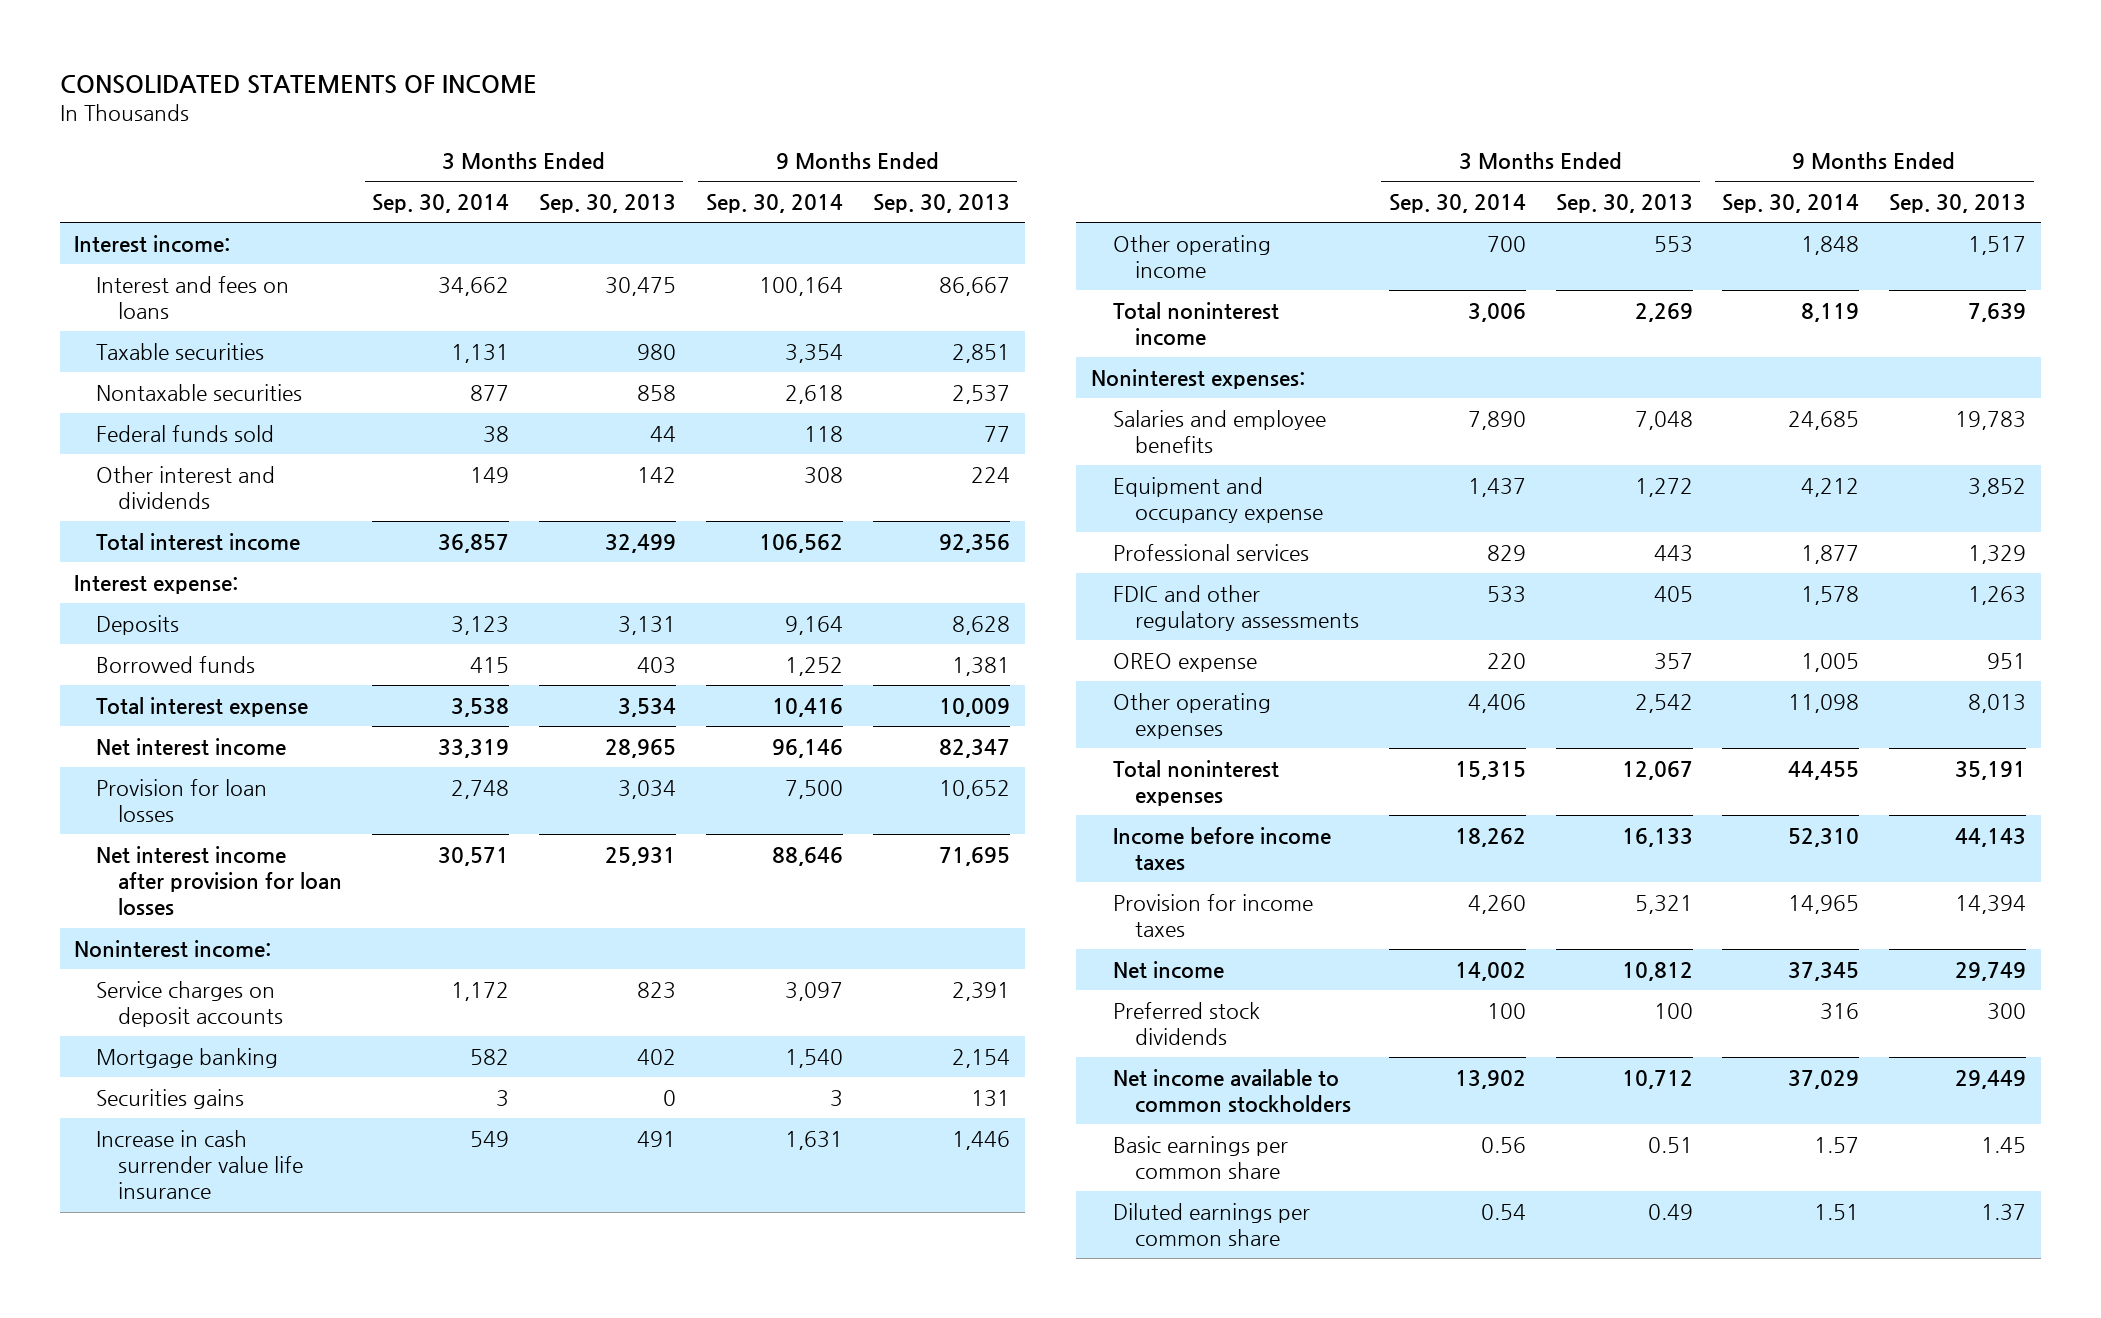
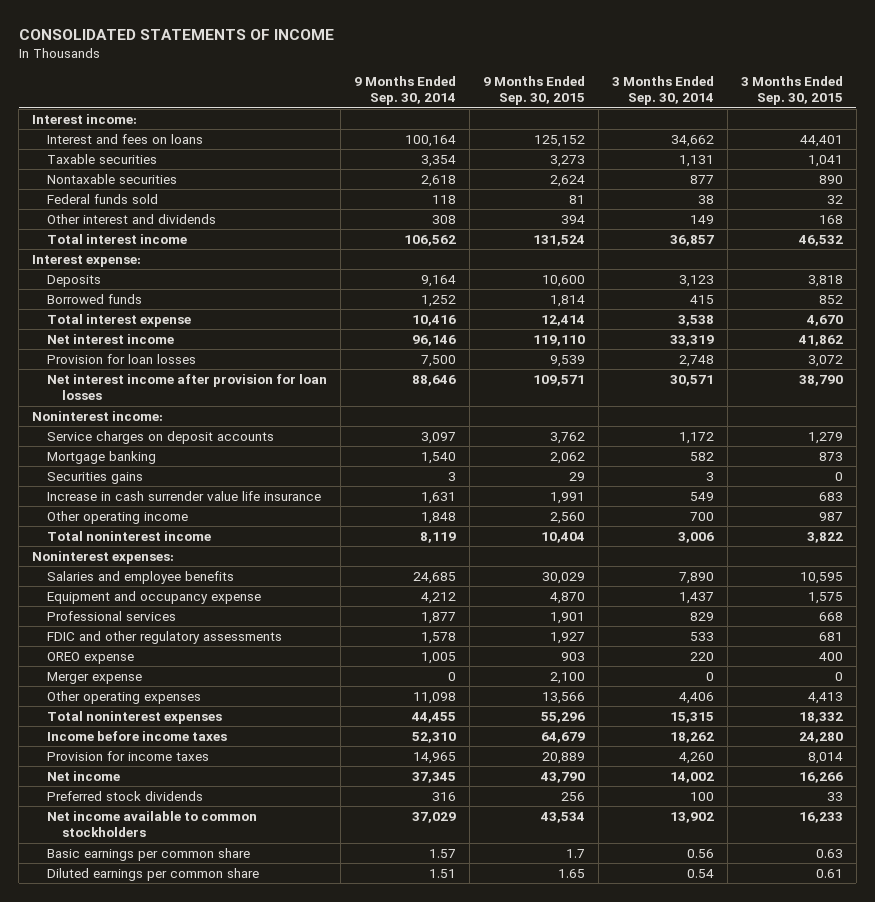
[538,193,676,213] Sep. 30, 2013 -> none
[872,193,1010,213] Sep. 30, 2013 -> none
none -> [482,75,585,106] 9 Months Ended Sep. 30, 2015
none -> [740,75,843,106] 3 Months Ended Sep. 30, 2015
none -> [46,671,142,684] Merger expense

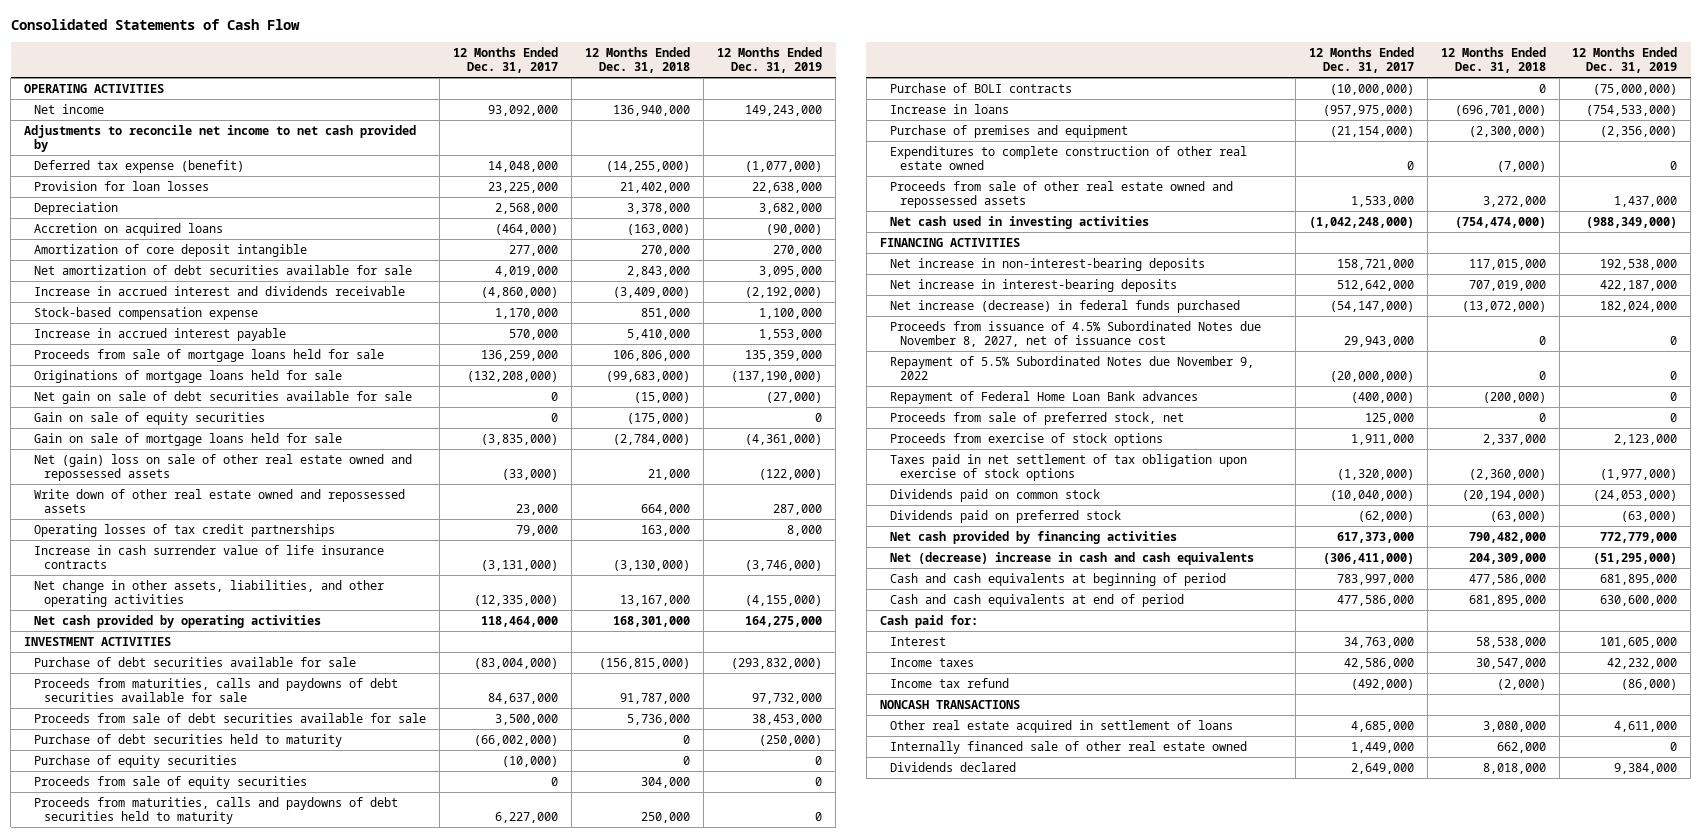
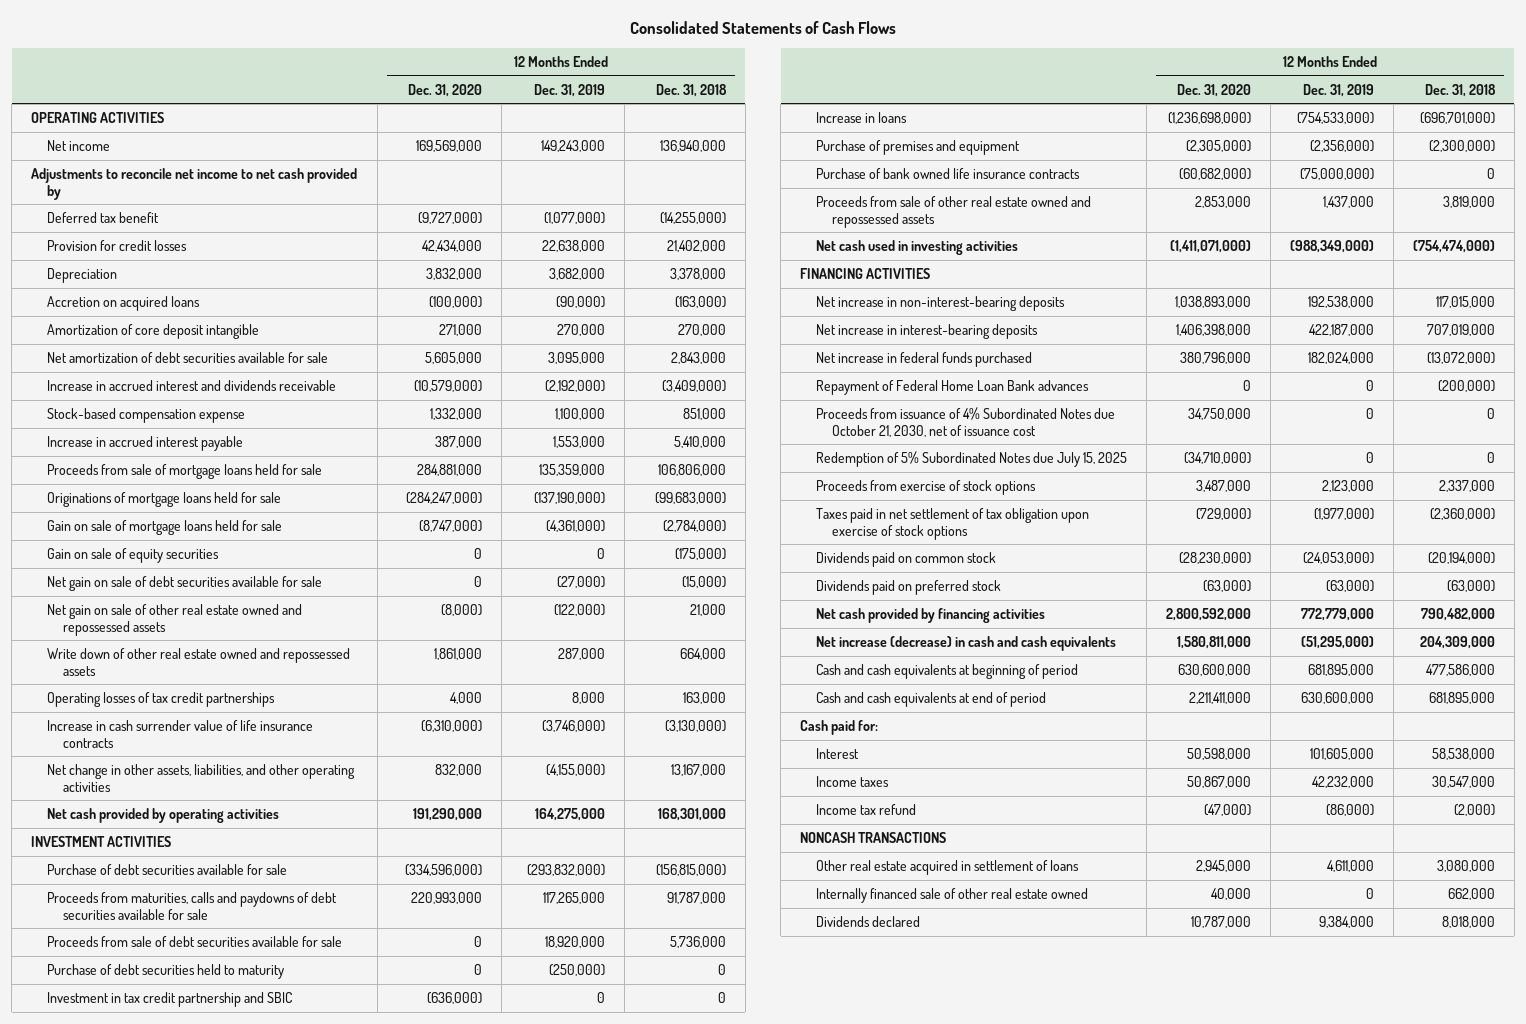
[10,18,300,30] Consolidated Statements of Cash Flow -> [629,20,896,34] Consolidated Statements of Cash Flows
[453,46,559,74] 12 Months Ended Dec. 31, 2017 -> none
none -> [407,83,482,97] Dec. 31, 2020
[34,159,245,173] Deferred tax expense (benefit) -> [47,212,160,224] Deferred tax benefit
[34,180,210,191] Provision for loan losses -> [47,240,188,252] Provision for credit losses
[34,411,266,425] Gain on sale of equity securities -> [47,548,220,564] Gain on sale of equity securities
[34,390,413,404] Net gain on sale of debt securities available for sale -> [47,576,323,592] Net gain on sale of debt securities available for sale
[34,453,413,482] Net (gain) loss on sale of other real estate owned and repossessed assets -> [47,604,303,636] Net gain on sale of other real estate owned and repossessed assets
[752,693,823,705] 97,732,000 -> [542,892,605,905] 117,265,000
[752,713,823,725] 38,453,000 -> [544,936,605,949] 18,920,000
[34,754,238,768] Purchase of equity securities -> none
[34,775,308,789] Proceeds from sale of equity securities -> none
[34,796,399,825] Proceeds from maturities, calls and paydowns of debt securities held to maturity -> none
[889,82,1072,93] Purchase of BOLI contracts -> none
none -> [47,992,293,1008] Investment in tax credit partnership and SBIC
[889,145,1247,171] Expenditures to complete construction of other real estate owned -> none
none -> [816,168,1081,180] Purchase of bank owned life insurance contracts
[1482,196,1546,208] 3,272,000 -> [1442,196,1495,209] 3,819,000
[889,320,1261,348] Proceeds from issuance of 4.5% Subordinated Notes due November 8, 2027, net of issuance cost -> none
[889,355,1254,381] Repayment of 5.5% Subordinated Notes due November 9, 2022 -> none
[889,299,1240,313] Net increase (decrease) in federal funds purchased -> [816,352,1033,368] Net increase in federal funds purchased
[889,411,1184,425] Proceeds from sale of preferred stock, net -> none
none -> [816,407,1116,437] Proceeds from issuance of 4% Subordinated Notes due October 21, 2030, net of issuance cost
none -> [816,451,1128,468] Redemption of 5% Subordinated Notes due July 15, 2025
[889,551,1254,565] Net (decrease) increase in cash and cash equivalents -> [816,636,1117,652] Net increase (decrease) in cash and cash equivalents

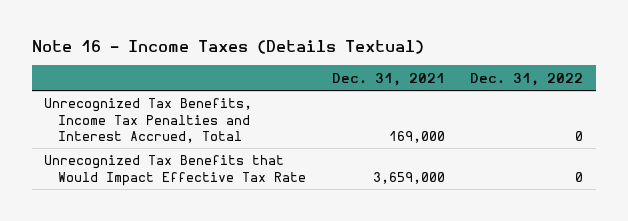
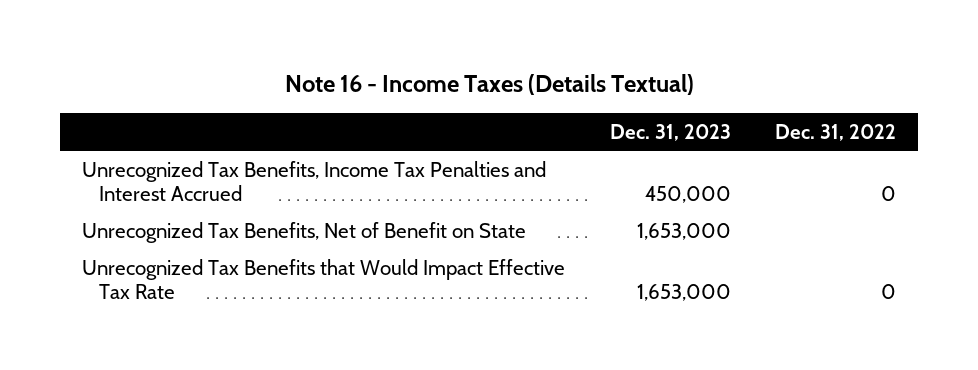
[331,72,445,86] Dec. 31, 2021 -> none
none -> [609,123,731,141] Dec. 31, 2023
[44,98,253,143] Unrecognized Tax Benefits, Income Tax Penalties and Interest Accrued, Total -> [82,160,547,202] Unrecognized Tax Benefits, Income Tax Penalties and Interest Accrued
none -> [82,221,527,243] Unrecognized Tax Benefits, Net of Benefit on State

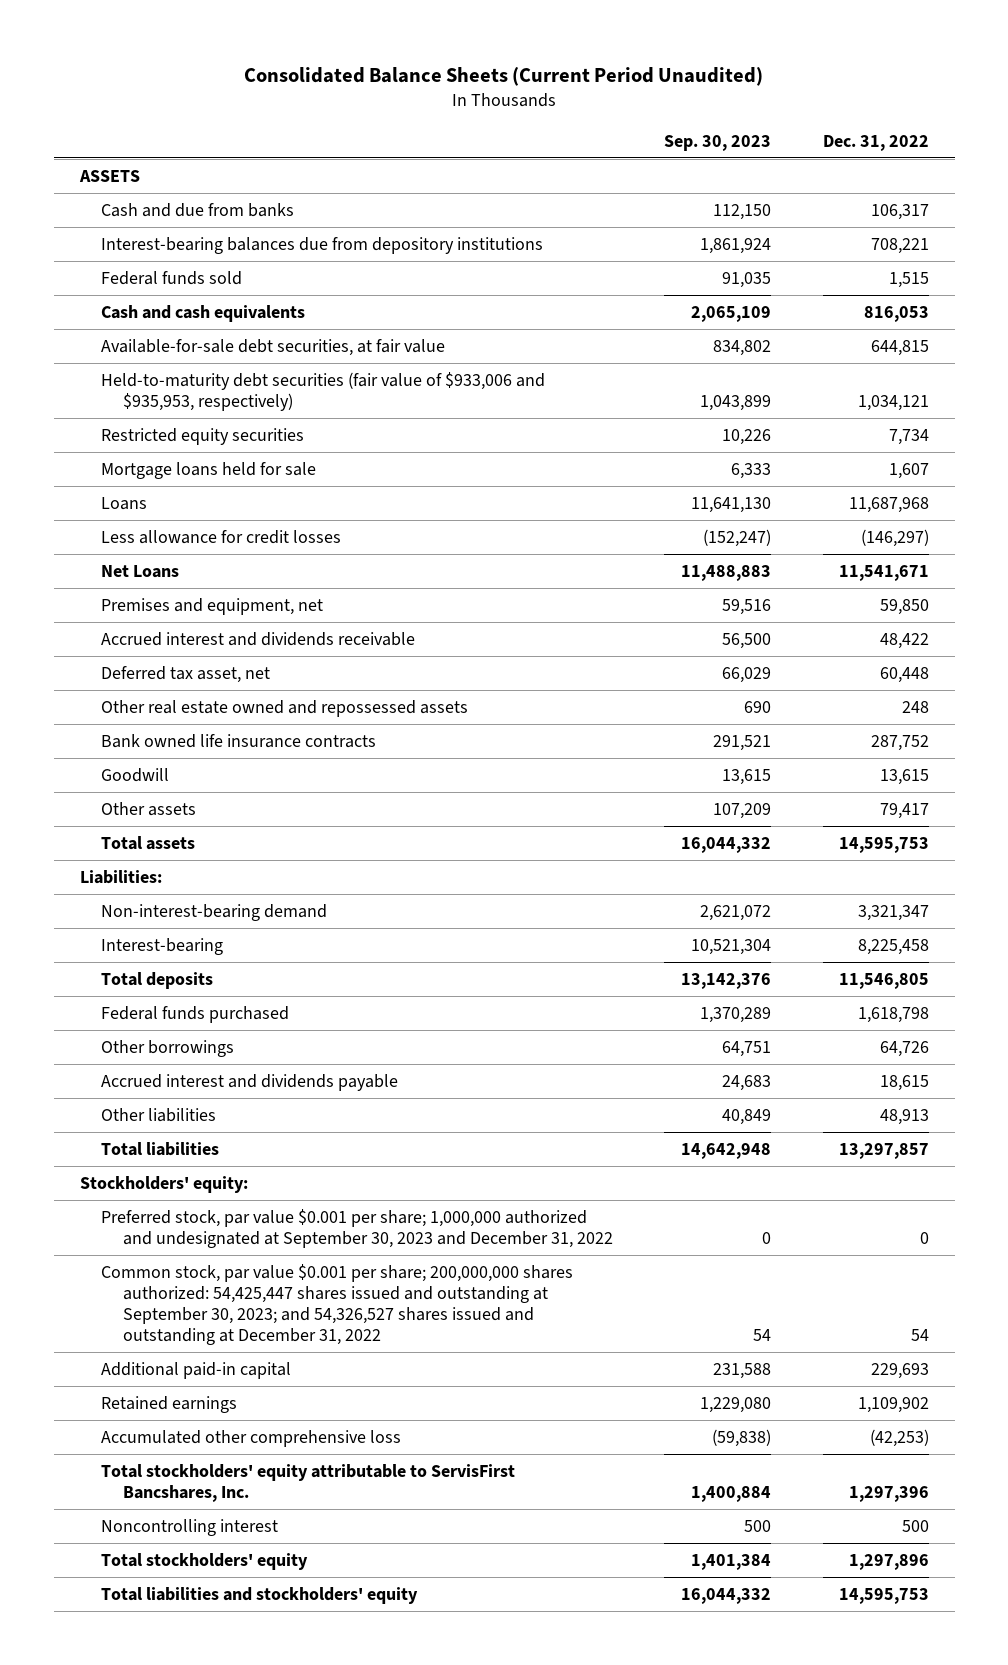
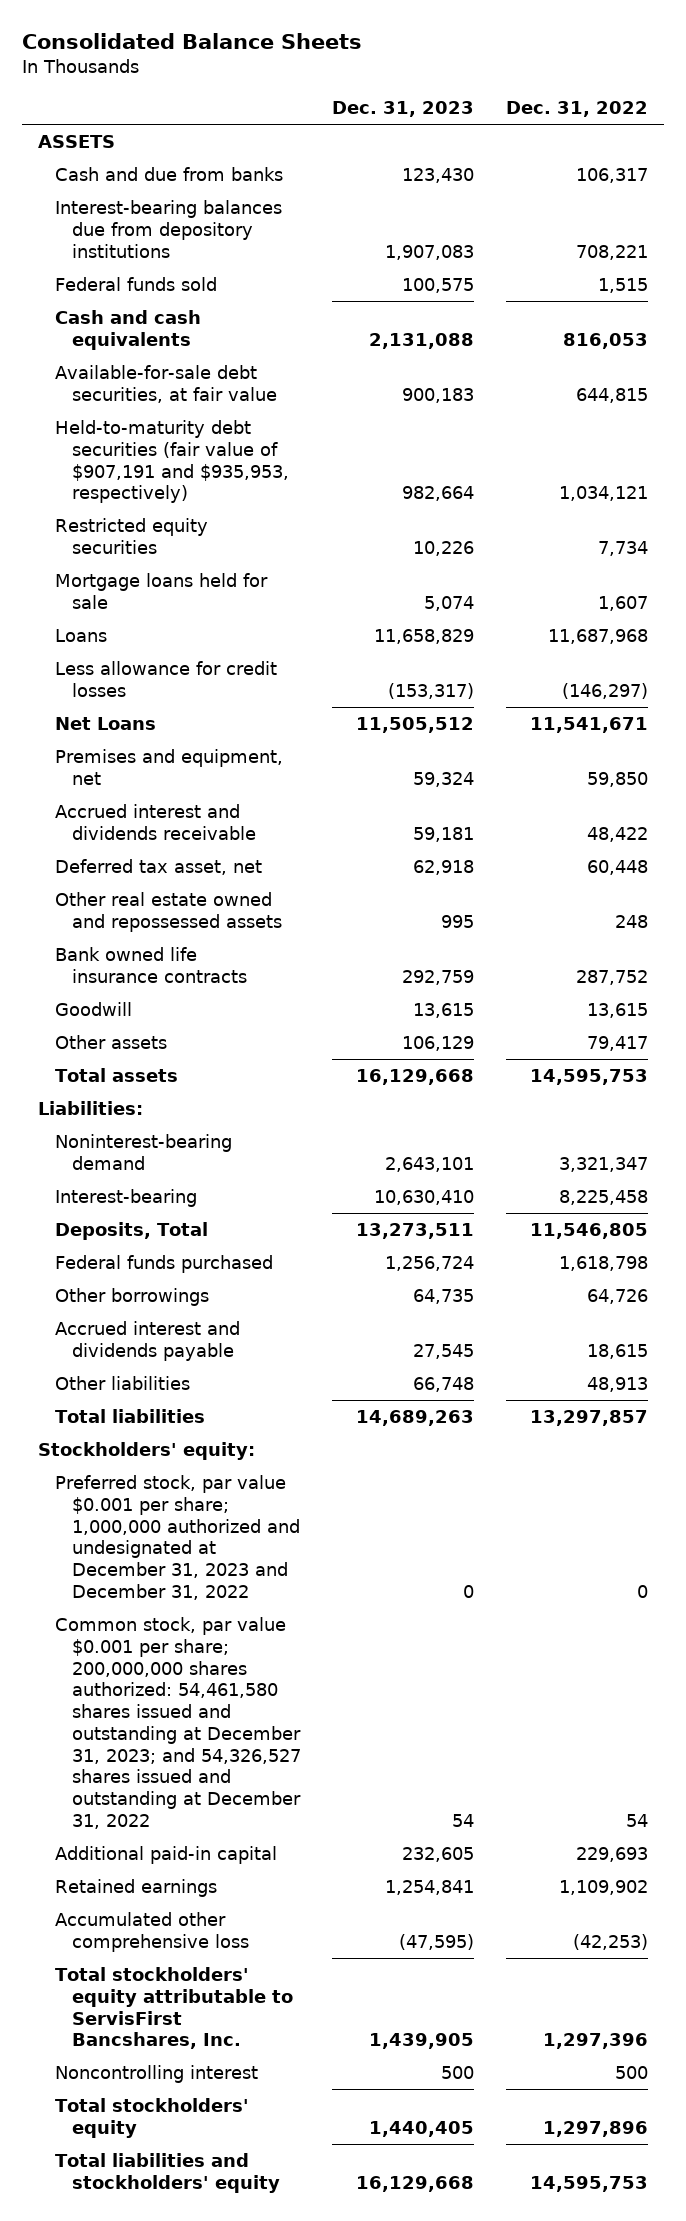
[244,66,764,86] Consolidated Balance Sheets (Current Period Unaudited) -> [21,33,362,50] Consolidated Balance Sheets
[664,134,772,151] Sep. 30, 2023 -> none
none -> [332,100,475,117] Dec. 31, 2023
[101,371,546,412] Held-to-maturity debt securities (fair value of $933,006 and $935,953, respectively) -> [54,420,289,504] Held-to-maturity debt securities (fair value of $907,191 and $935,953, respectively)
[101,903,328,921] Non-interest-bearing demand -> [54,1134,232,1170] Noninterest-bearing demand
[101,971,214,989] Total deposits -> [54,1222,208,1241] Deposits, Total
[101,1208,613,1249] Preferred stock, par value $0.001 per share; 1,000,000 authorized and undesignated at September 30, 2023 and December 31, 2022 -> [54,1475,300,1600] Preferred stock, par value $0.001 per share; 1,000,000 authorized and undesignated at December 31, 2023 and December 31, 2022
[101,1263,574,1346] Common stock, par value $0.001 per share; 200,000,000 shares authorized: 54,425,447 shares issued and outstanding at September 30, 2023; and 54,326,527 shares issued and outstanding at December 31, 2022 -> [54,1617,301,1829] Common stock, par value $0.001 per share; 200,000,000 shares authorized: 54,461,580 shares issued and outstanding at December 31, 2023; and 54,326,527 shares issued and outstanding at December 31, 2022

